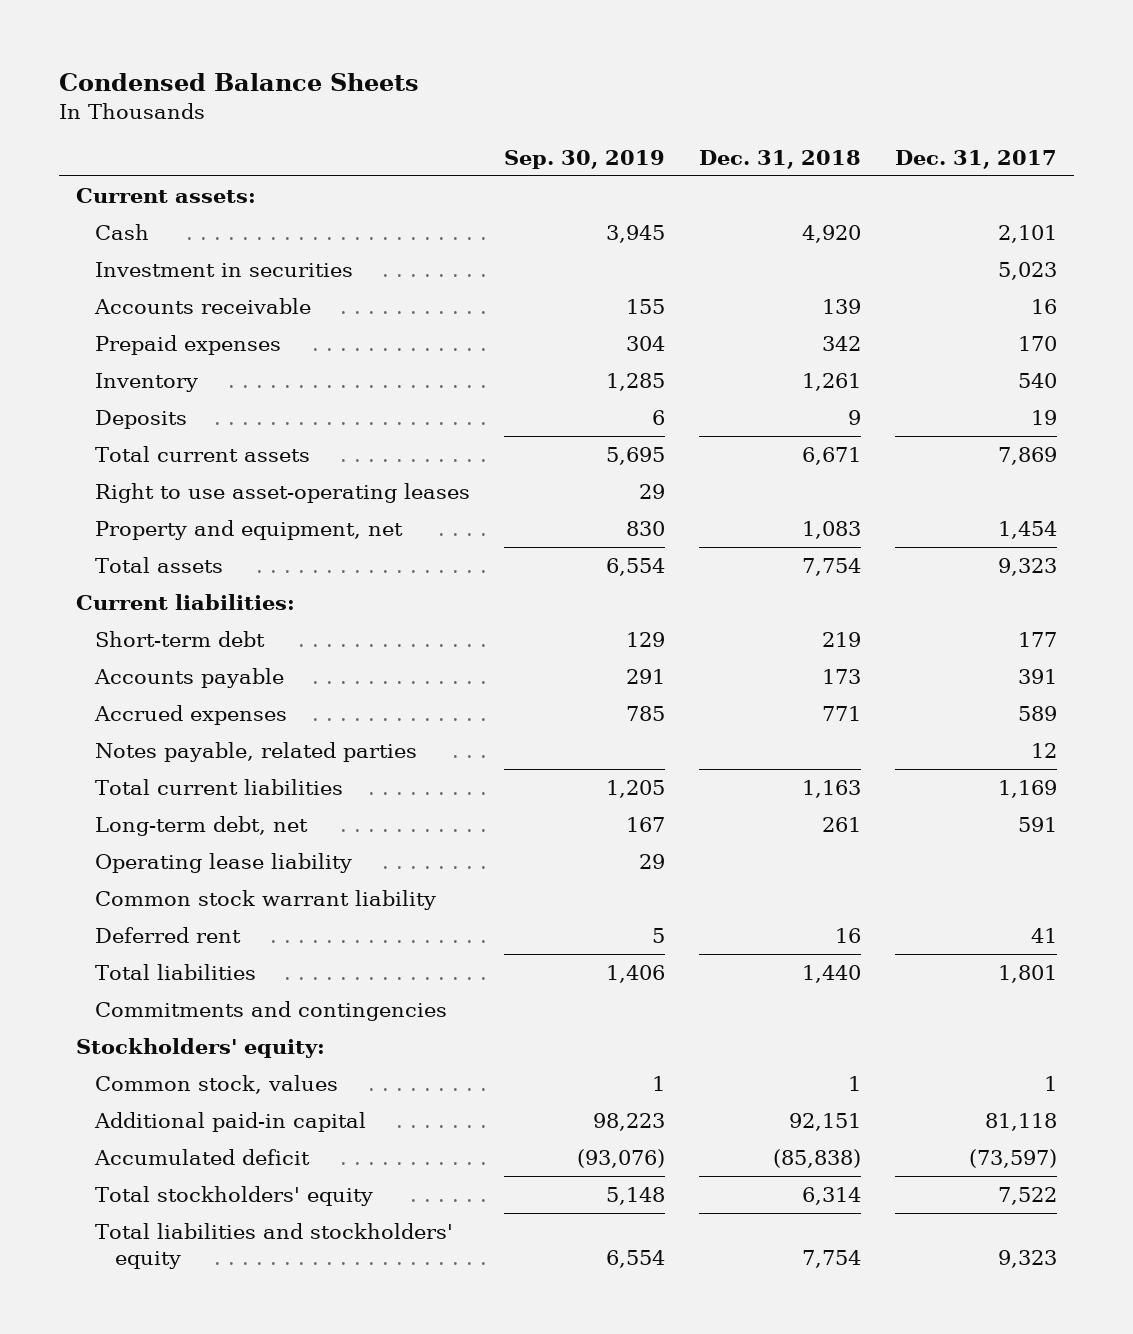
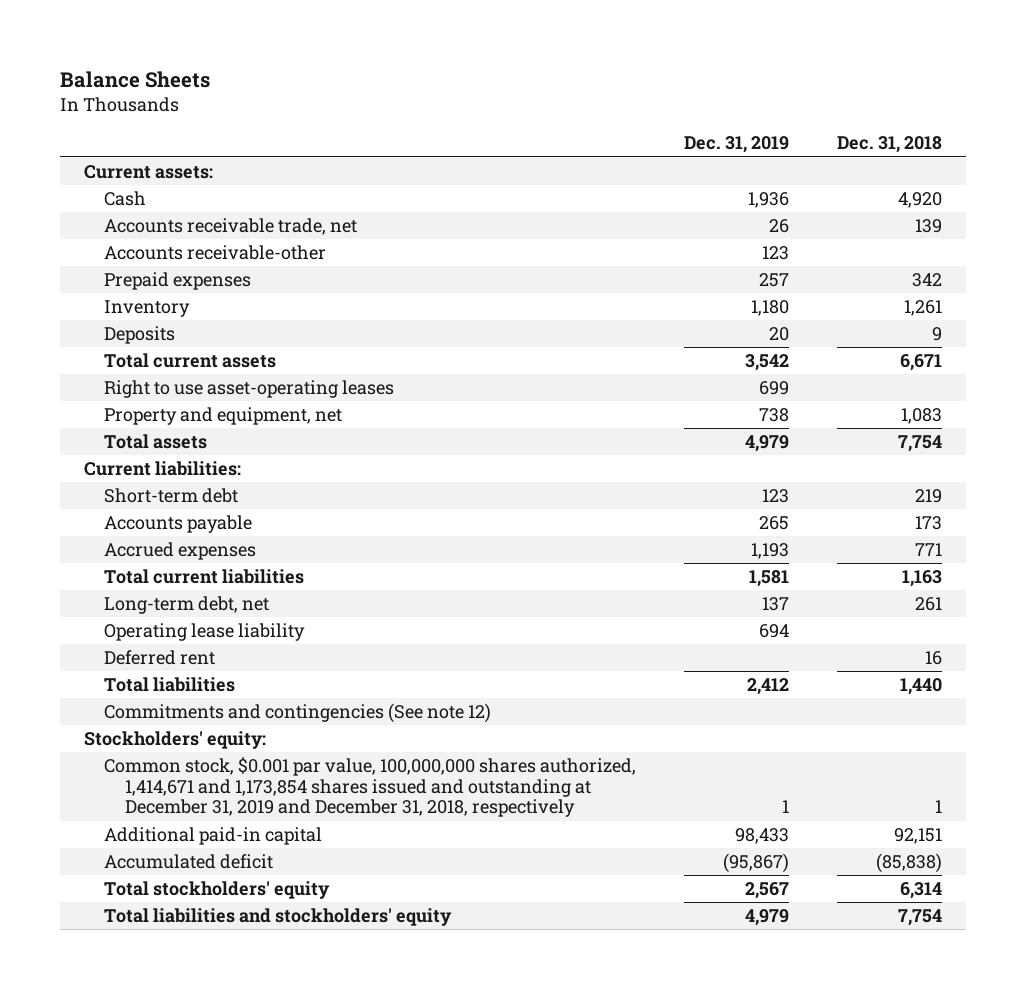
[59,72,420,91] Condensed Balance Sheets -> [59,71,210,89] Balance Sheets
[504,149,666,169] Sep. 30, 2019 -> none
[894,149,1057,169] Dec. 31, 2017 -> none
none -> [684,136,790,154] Dec. 31, 2019
[95,261,354,277] Investment in securities -> none
[94,297,312,314] Accounts receivable -> [104,218,358,236] Accounts receivable trade, net
none -> [104,245,327,261] Accounts receivable-other
[95,741,418,762] Notes payable, related parties -> none
[95,889,437,910] Common stock warrant liability -> none
[95,1000,448,1021] Commitments and contingencies -> [104,703,492,724] Commitments and contingencies (See note 12)
[95,1074,339,1094] Common stock, values -> [104,757,637,818] Common stock, $0.001 par value, 100,000,000 shares authorized, 1,414,671 and 1,173,854 shares issued and outstanding at December 31, 2019 and December 31, 2018, respectively

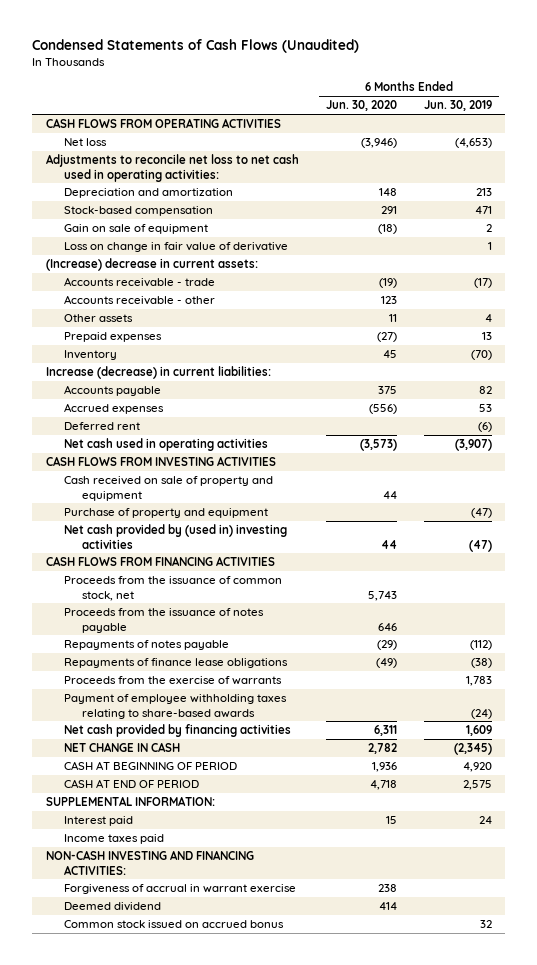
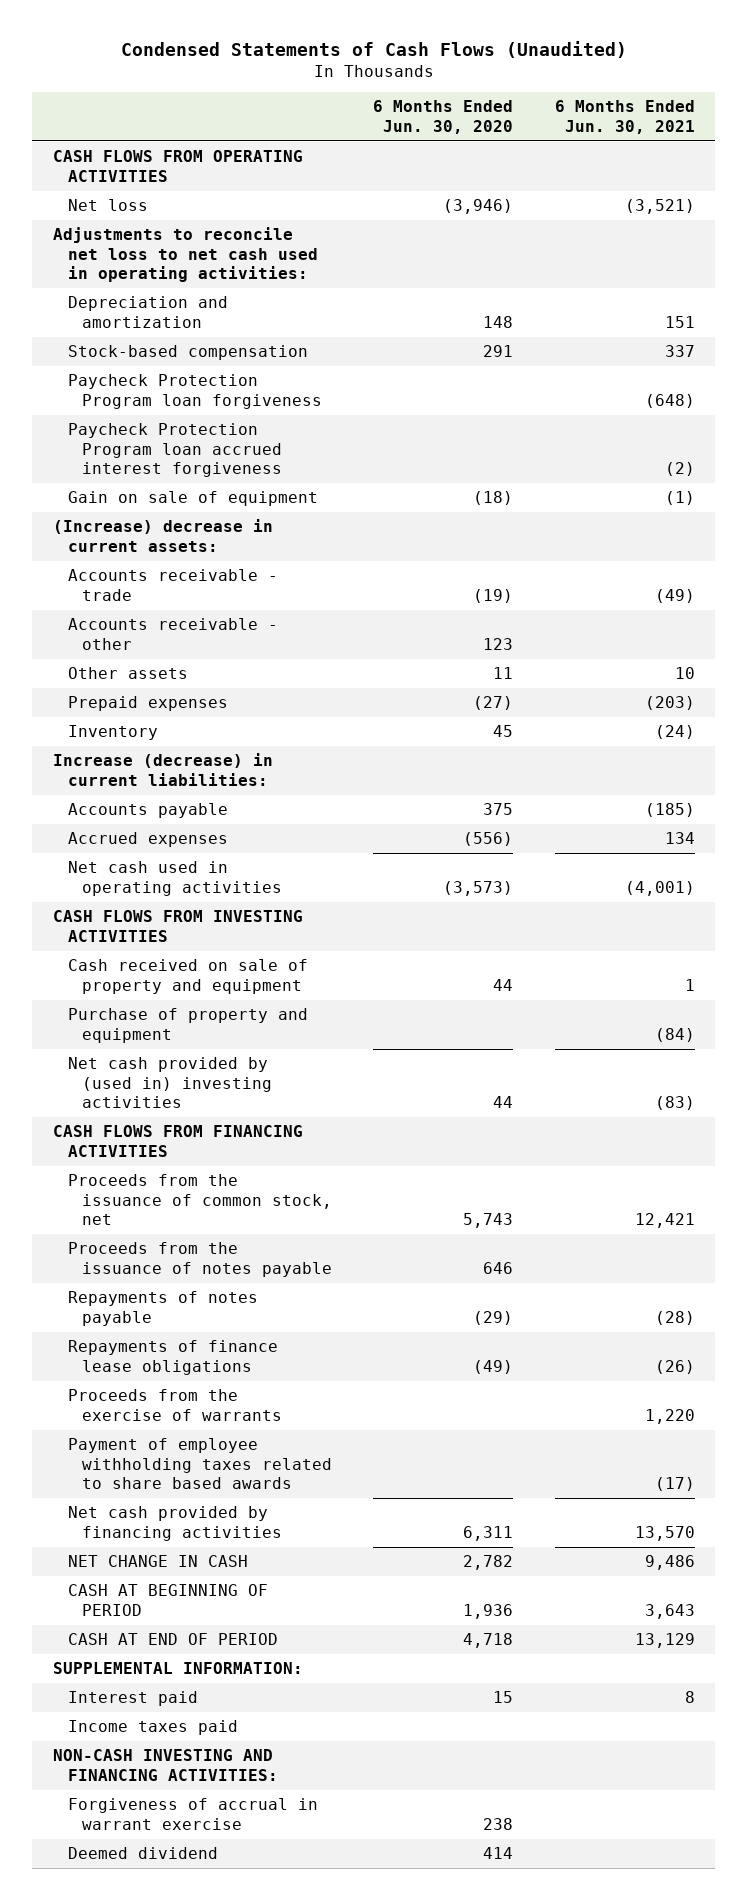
[423,100,492,112] Jun. 30, 2019 -> none
none -> [554,100,695,134] 6 Months Ended Jun. 30, 2021
none -> [67,374,323,409] Paycheck Protection Program loan forgiveness
none -> [67,423,283,477] Paycheck Protection Program loan accrued interest forgiveness
[64,242,289,253] Loss on change in fair value of derivative -> none
[64,422,141,431] Deferred rent -> none
[64,694,288,719] Payment of employee withholding taxes relating to share-based awards -> [67,1438,333,1489] Payment of employee withholding taxes related to share based awards
[64,920,285,929] Common stock issued on accrued bonus -> none

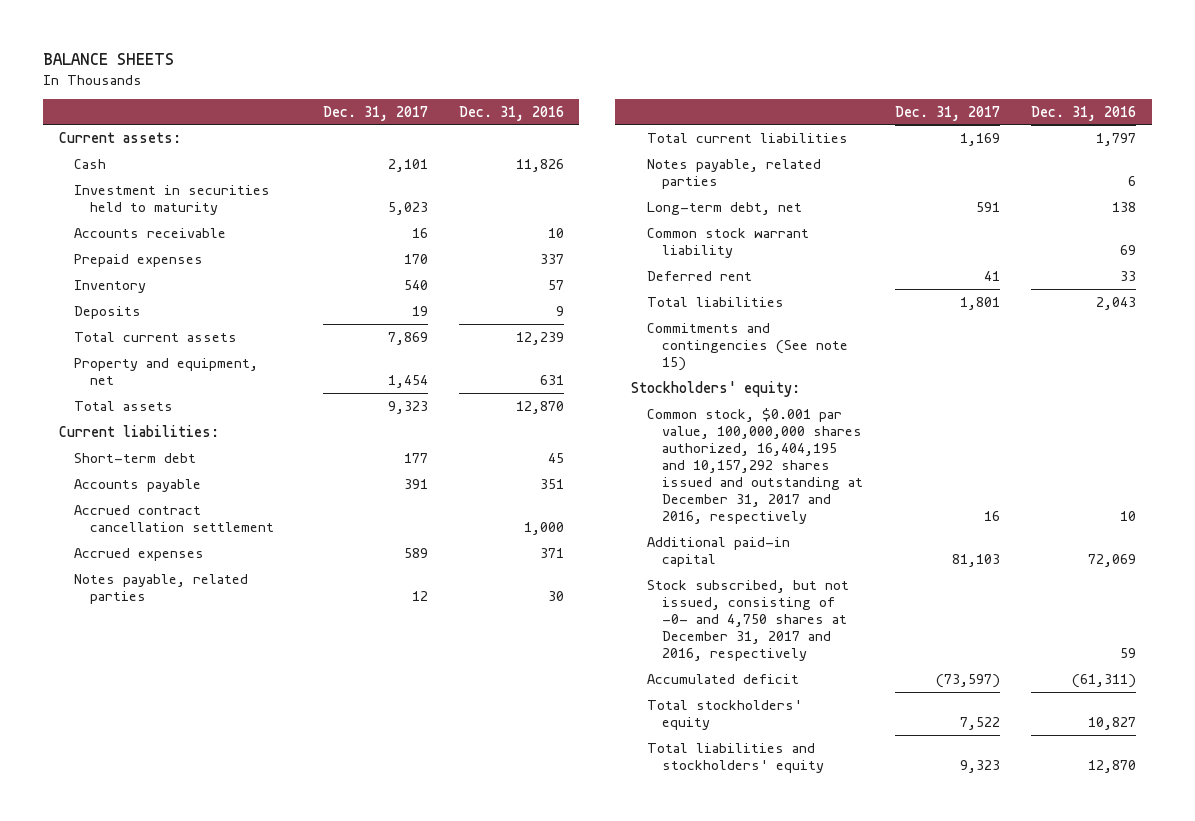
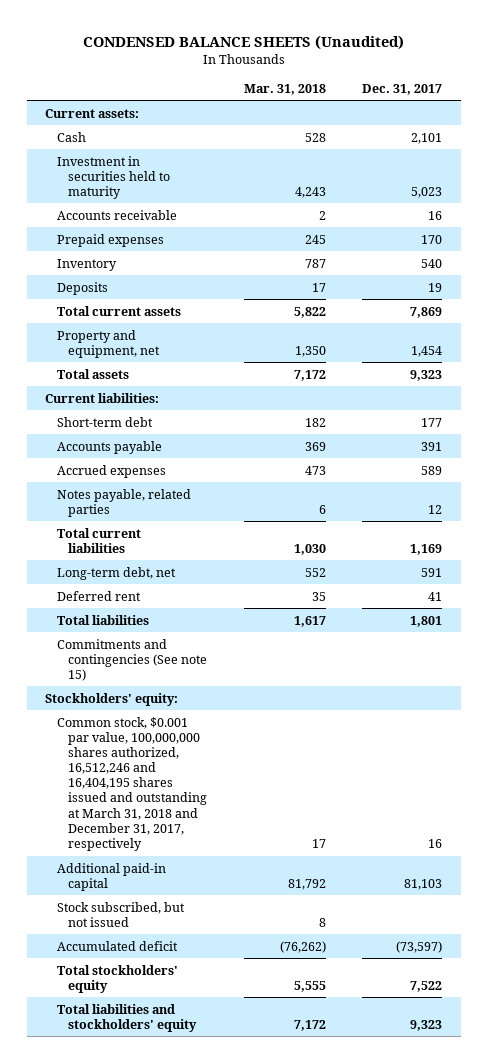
[43,53,175,66] BALANCE SHEETS -> [82,34,404,50] CONDENSED BALANCE SHEETS (Unaudited)
[458,105,564,121] Dec. 31, 2016 -> none
none -> [243,83,326,95] Mar. 31, 2018
[74,504,275,532] Accrued contract cancellation settlement -> none
[646,158,821,189] Notes payable, related parties -> none
[646,227,809,258] Common stock warrant liability -> none
[646,407,864,525] Common stock, $0.001 par value, 100,000,000 shares authorized, 16,404,195 and 10,157,292 shares issued and outstanding at December 31, 2017 and 2016, respectively -> [56,716,208,852] Common stock, $0.001 par value, 100,000,000 shares authorized, 16,512,246 and 16,404,195 shares issued and outstanding at March 31, 2018 and December 31, 2017, respectively
[646,579,849,662] Stock subscribed, but not issued, consisting of -0- and 4,750 shares at December 31, 2017 and 2016, respectively -> [56,901,185,927] Stock subscribed, but not issued

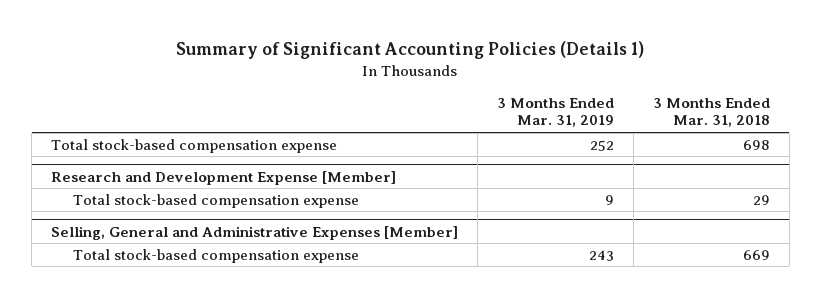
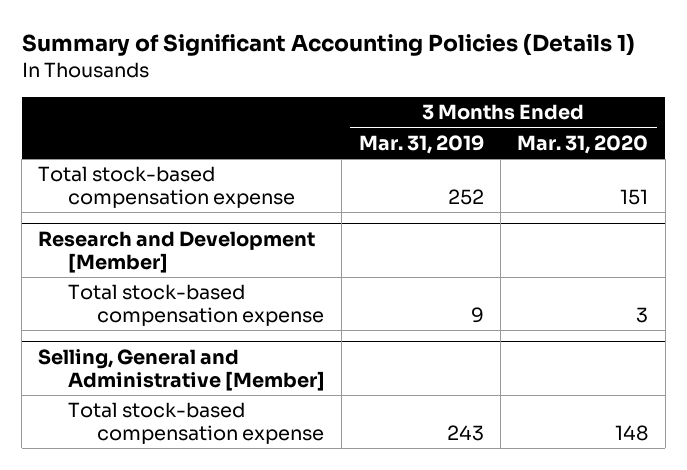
[652,97,770,128] 3 Months Ended Mar. 31, 2018 -> none
none -> [517,134,649,154] Mar. 31, 2020
[51,170,397,185] Research and Development Expense [Member] -> [38,230,316,273] Research and Development [Member]
[51,225,459,240] Selling, General and Administrative Expenses [Member] -> [38,348,325,391] Selling, General and Administrative [Member]

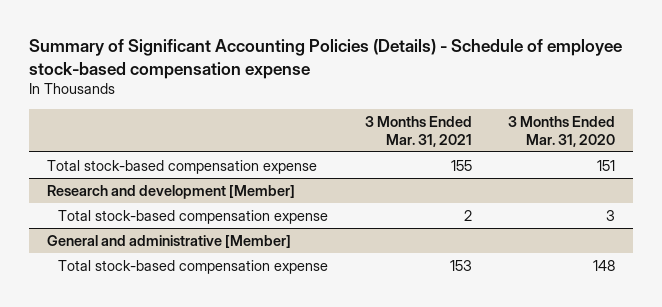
[21,33,635,57] Summary of Significant Accounting Policies (Details 1) -> [29,38,623,79] Summary of Significant Accounting Policies (Details) - Schedule of employee stock-based compensation expense
[358,134,484,154] Mar. 31, 2019 -> none
none -> [364,115,472,147] 3 Months Ended Mar. 31, 2021
[38,230,316,273] Research and Development [Member] -> [47,184,296,199] Research and development [Member]
[38,348,325,391] Selling, General and Administrative [Member] -> [47,234,292,248] General and administrative [Member]

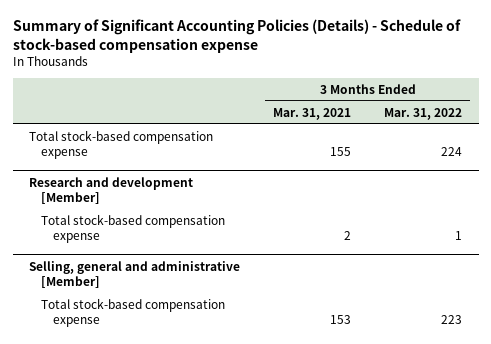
[29,38,623,79] Summary of Significant Accounting Policies (Details) - Schedule of employee stock-based compensation expense -> [12,19,461,53] Summary of Significant Accounting Policies (Details) - Schedule of stock-based compensation expense
[507,115,615,147] 3 Months Ended Mar. 31, 2020 -> none
none -> [384,107,463,120] Mar. 31, 2022
[47,234,292,248] General and administrative [Member] -> [29,260,241,289] Selling, general and administrative [Member]

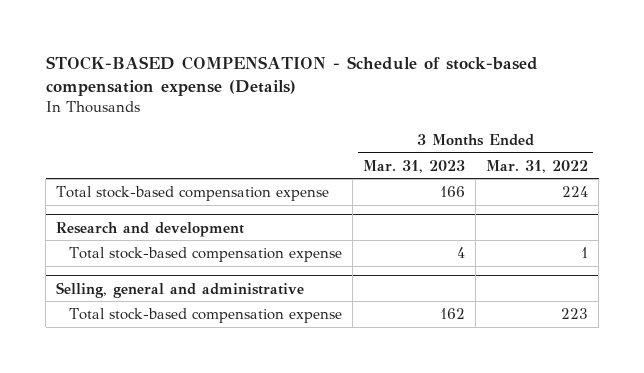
[12,19,461,53] Summary of Significant Accounting Policies (Details) - Schedule of stock-based compensation expense -> [45,55,538,96] STOCK-BASED COMPENSATION - Schedule of stock-based compensation expense (Details)
[273,107,352,120] Mar. 31, 2021 -> none
none -> [363,159,466,173] Mar. 31, 2023
[29,176,194,205] Research and development [Member] -> [56,221,245,237] Research and development
[29,260,241,289] Selling, general and administrative [Member] -> [56,281,305,298] Selling, general and administrative

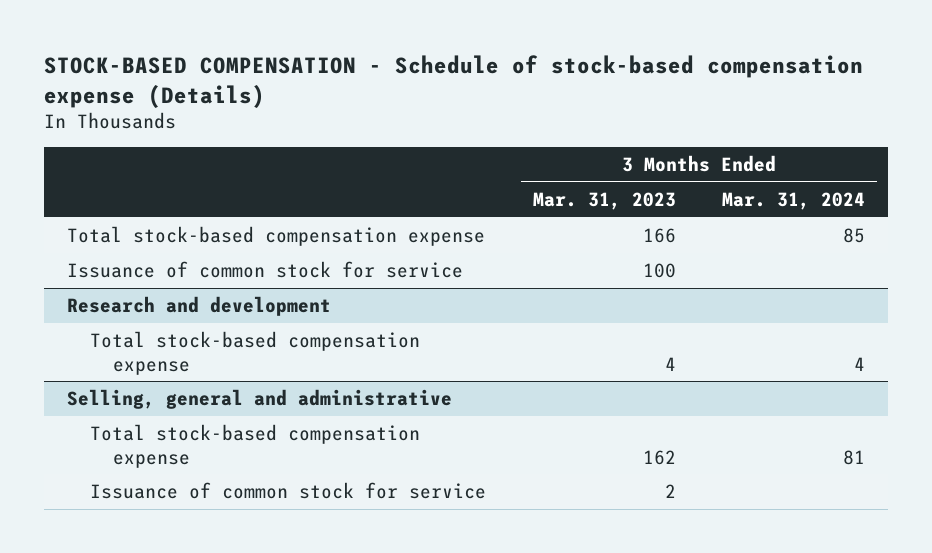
[486,159,589,173] Mar. 31, 2022 -> none
none -> [721,191,865,210] Mar. 31, 2024
none -> [67,260,464,278] Issuance of common stock for service
none -> [90,481,487,499] Issuance of common stock for service

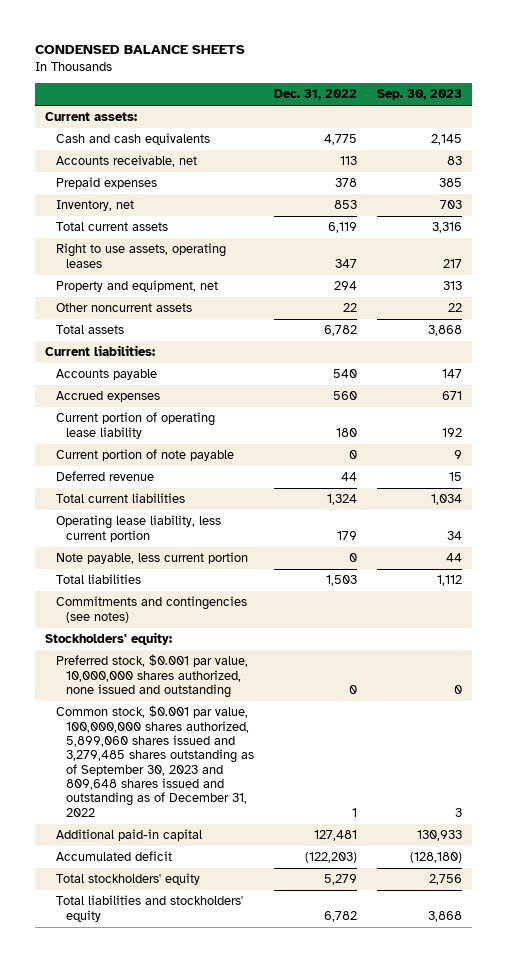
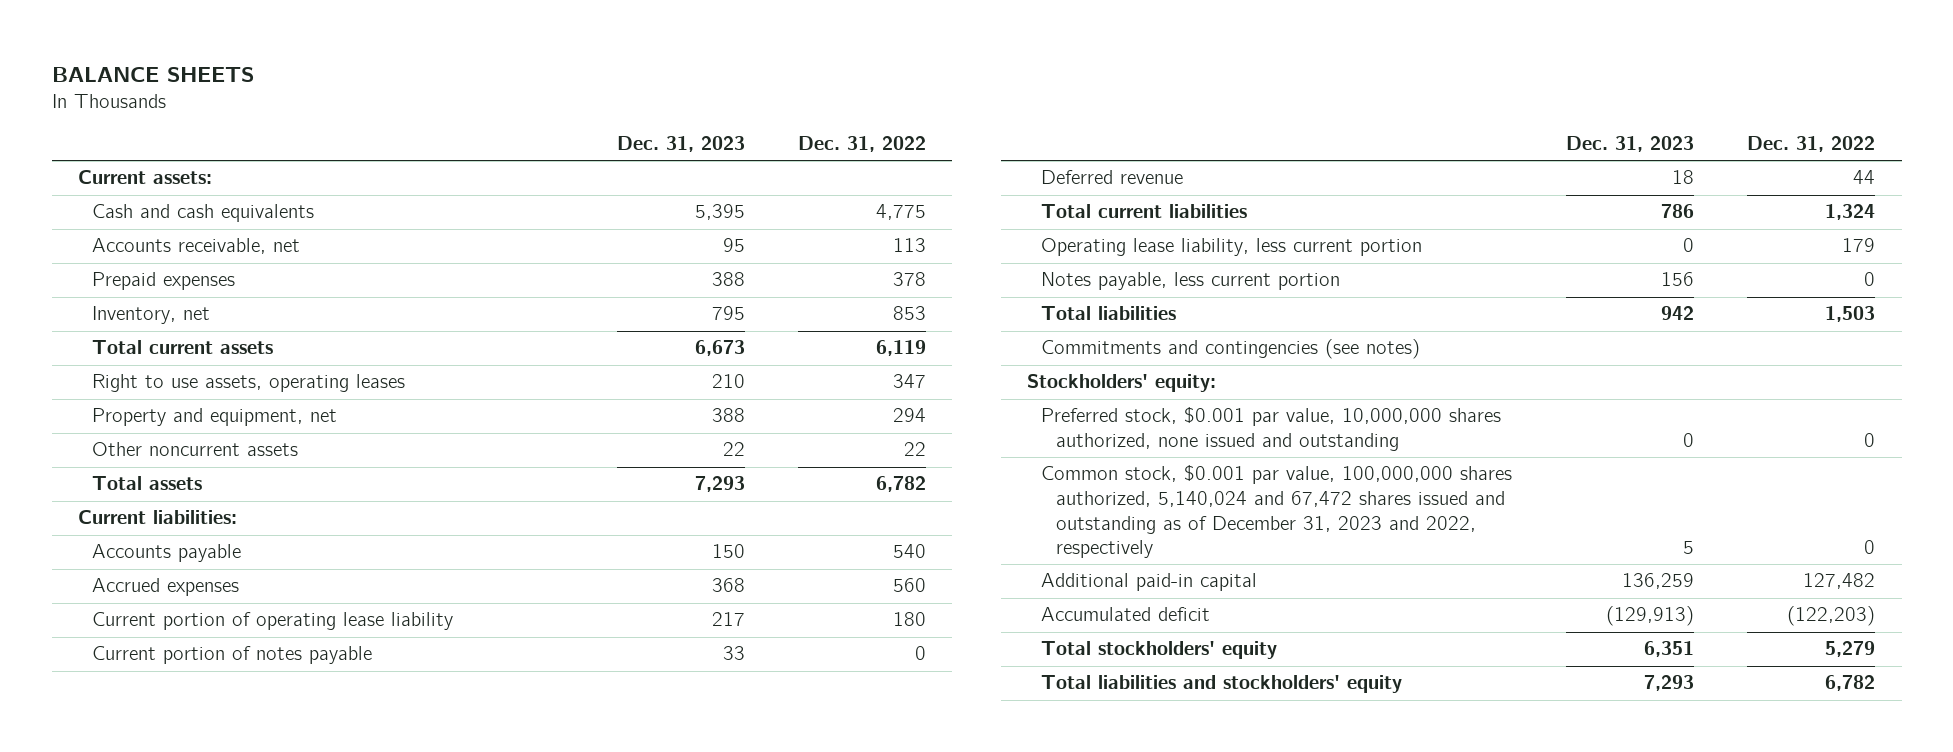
[35,45,246,55] CONDENSED BALANCE SHEETS -> [51,66,254,82] BALANCE SHEETS
[377,89,463,101] Sep. 30, 2023 -> none
none -> [616,136,745,153] Dec. 31, 2023
[55,449,234,462] Current portion of note payable -> [92,646,373,665] Current portion of notes payable
[55,552,248,565] Note payable, less current portion -> [1041,272,1341,291] Notes payable, less current portion
[55,705,254,817] Common stock, $0.001 par value, 100,000,000 shares authorized, 5,899,060 shares issued and 3,279,485 shares outstanding as of September 30, 2023 and 809,648 shares issued and outstanding as of December 31, 2022 -> [1041,465,1513,559] Common stock, $0.001 par value, 100,000,000 shares authorized, 5,140,024 and 67,472 shares issued and outstanding as of December 31, 2023 and 2022, respectively
[351,807,357,817] 1 -> [1863,540,1875,555] 0
[313,830,357,842] 127,481 -> [1802,573,1875,590] 127,482

